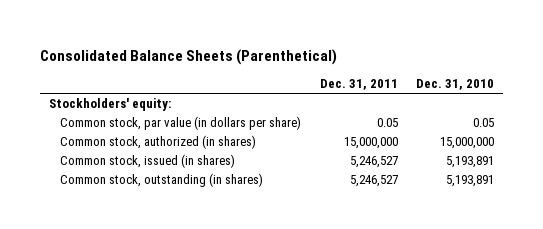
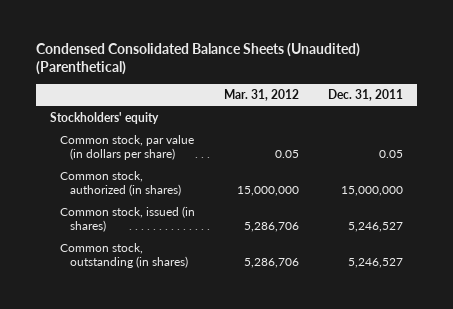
[40,48,338,65] Consolidated Balance Sheets (Parenthetical) -> [35,43,360,76] Condensed Consolidated Balance Sheets (Unaudited) (Parenthetical)
[415,79,494,91] Dec. 31, 2010 -> none
none -> [224,89,300,102] Mar. 31, 2012
[49,98,172,112] Stockholders' equity: -> [50,112,160,125] Stockholders' equity

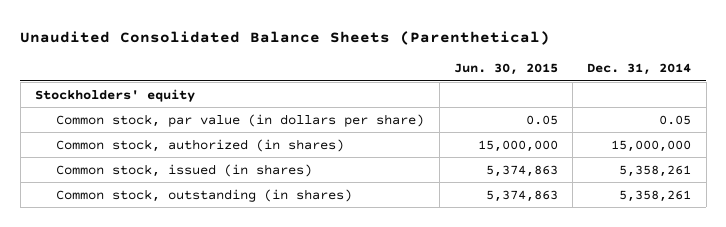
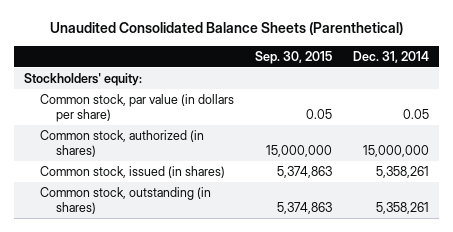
[453,63,558,76] Jun. 30, 2015 -> none
none -> [255,50,333,64] Sep. 30, 2015
[34,88,195,102] Stockholders' equity -> [24,73,143,87] Stockholders' equity:

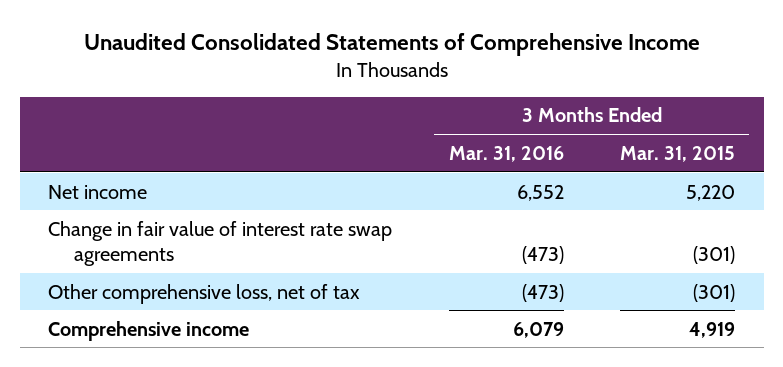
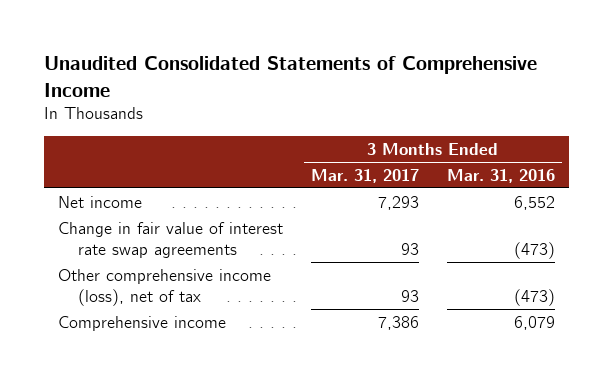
[620,145,736,162] Mar. 31, 2015 -> none
none -> [310,168,419,183] Mar. 31, 2017
[47,283,360,304] Other comprehensive loss, net of tax -> [58,268,272,306] Other comprehensive income (loss), net of tax

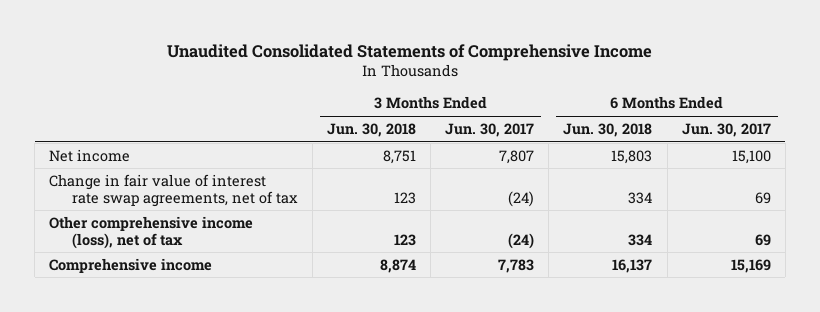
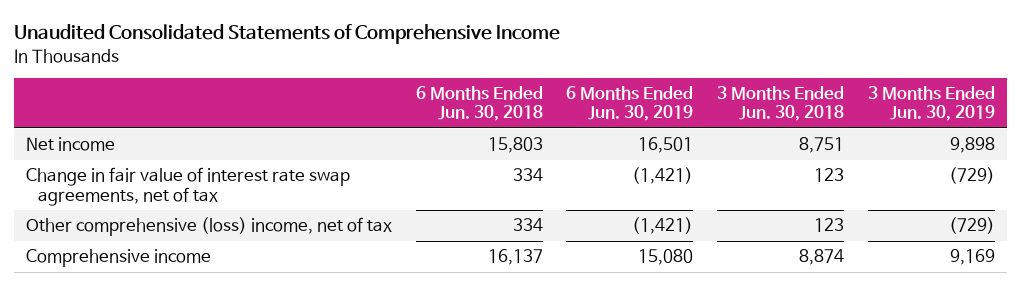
[445,122,535,137] Jun. 30, 2017 -> none
[681,122,771,137] Jun. 30, 2017 -> none
none -> [566,86,694,122] 6 Months Ended Jun. 30, 2019
none -> [867,86,995,122] 3 Months Ended Jun. 30, 2019
[49,215,254,249] Other comprehensive income (loss), net of tax -> [25,217,392,237] Other comprehensive (loss) income, net of tax

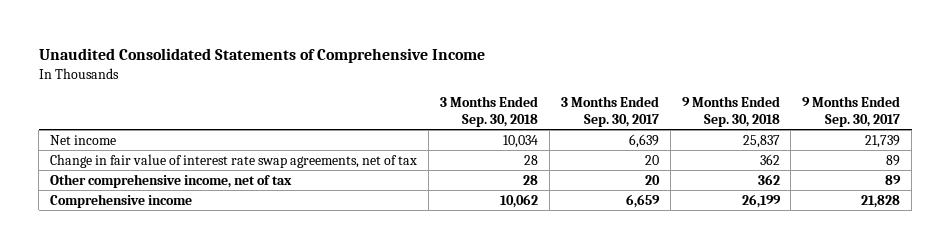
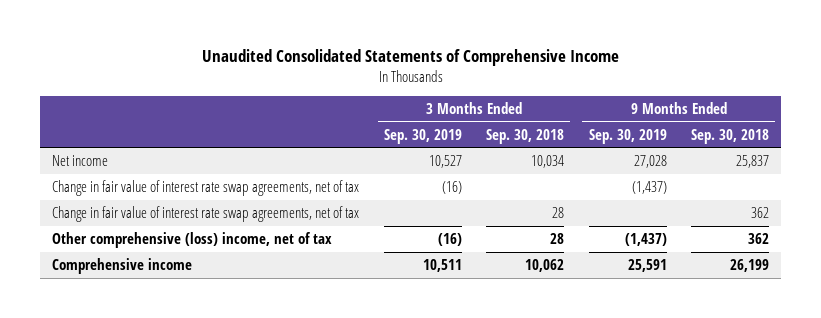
[560,96,659,128] 3 Months Ended Sep. 30, 2017 -> none
[802,96,901,128] 9 Months Ended Sep. 30, 2017 -> none
none -> [383,128,462,144] Sep. 30, 2019
none -> [588,128,667,144] Sep. 30, 2019
none -> [52,179,360,196] Change in fair value of interest rate swap agreements, net of tax
[49,173,292,188] Other comprehensive income, net of tax -> [52,231,333,248] Other comprehensive (loss) income, net of tax

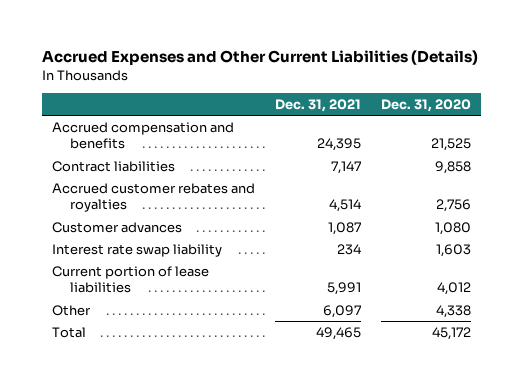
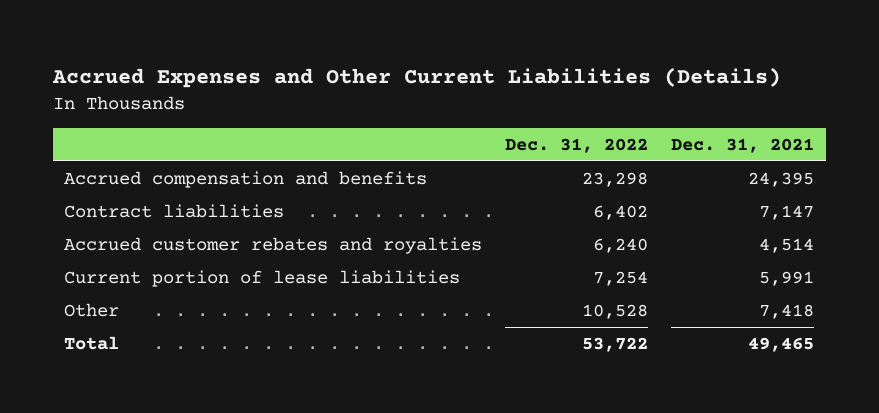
[380,98,471,112] Dec. 31, 2020 -> none
none -> [505,137,649,153] Dec. 31, 2022
[51,222,182,234] Customer advances -> none
[51,244,222,258] Interest rate swap liability -> none
[322,305,361,319] 6,097 -> [759,303,815,319] 7,418

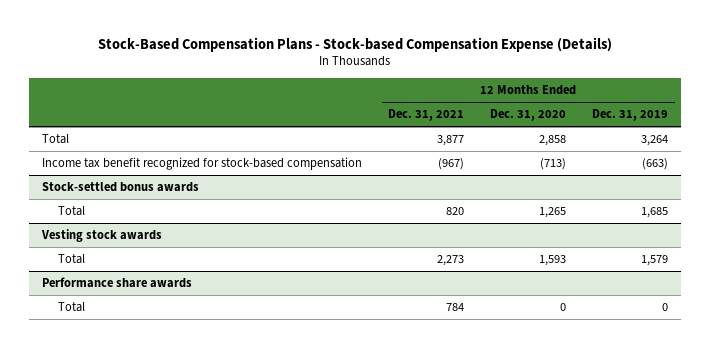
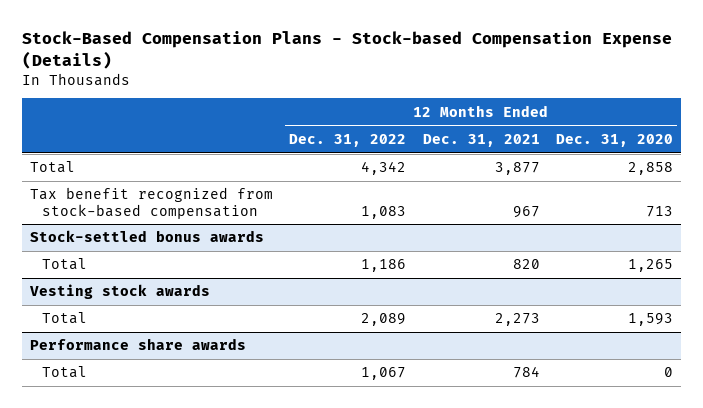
[592,109,669,122] Dec. 31, 2019 -> none
none -> [289,134,407,148] Dec. 31, 2022
[42,157,363,171] Income tax benefit recognized for stock-based compensation -> [30,187,274,219] Tax benefit recognized from stock-based compensation
[438,158,465,171] (967) -> [512,205,540,218] 967
[540,158,567,171] (713) -> [645,205,673,217] 713

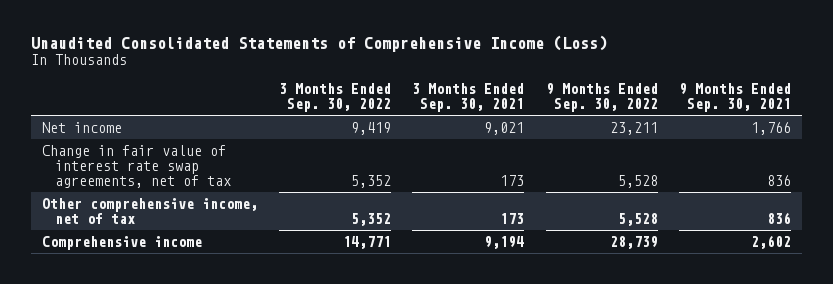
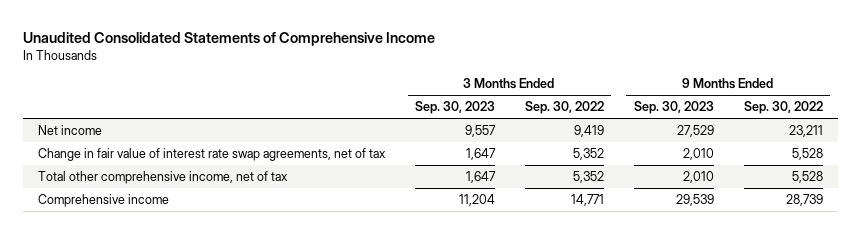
[30,35,607,53] Unaudited Consolidated Statements of Comprehensive Income (Loss) -> [23,31,436,46] Unaudited Consolidated Statements of Comprehensive Income
[412,83,525,113] 3 Months Ended Sep. 30, 2021 -> none
[679,83,792,113] 9 Months Ended Sep. 30, 2021 -> none
none -> [415,101,496,115] Sep. 30, 2023
none -> [633,101,714,115] Sep. 30, 2023
[41,197,258,224] Other comprehensive income, net of tax -> [38,171,289,185] Total other comprehensive income, net of tax

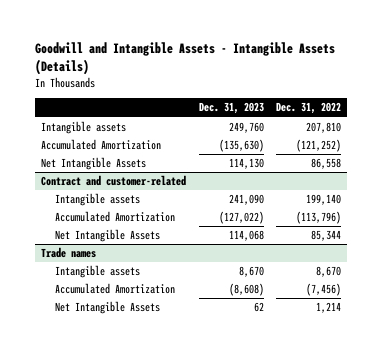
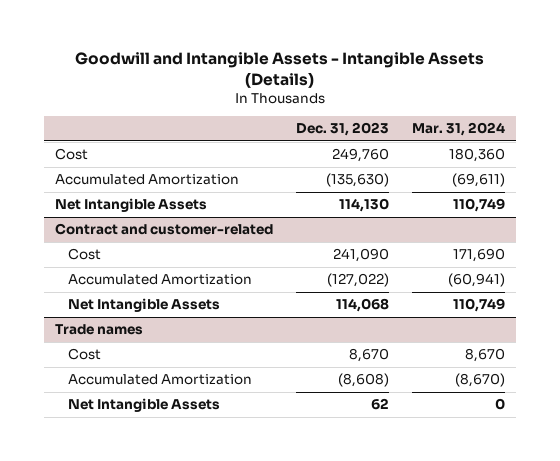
[275,102,341,115] Dec. 31, 2022 -> none
none -> [411,122,505,137] Mar. 31, 2024
[41,121,127,135] Intangible assets -> [55,148,89,161] Cost
[55,193,141,207] Intangible assets -> [68,248,102,261] Cost
[55,265,141,279] Intangible assets -> [68,348,102,361] Cost

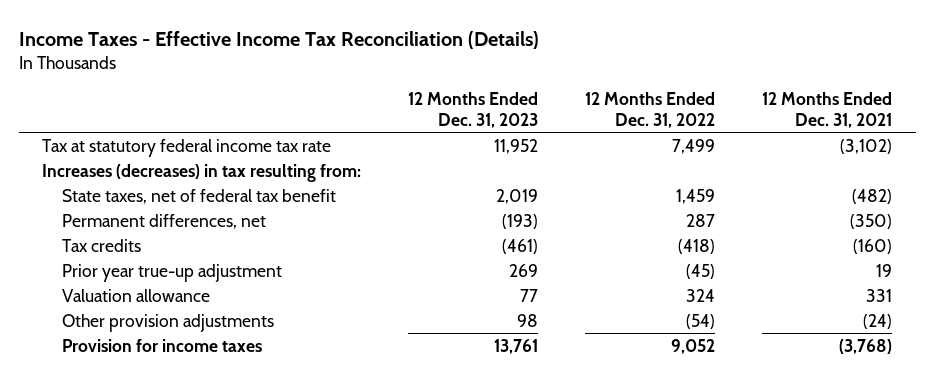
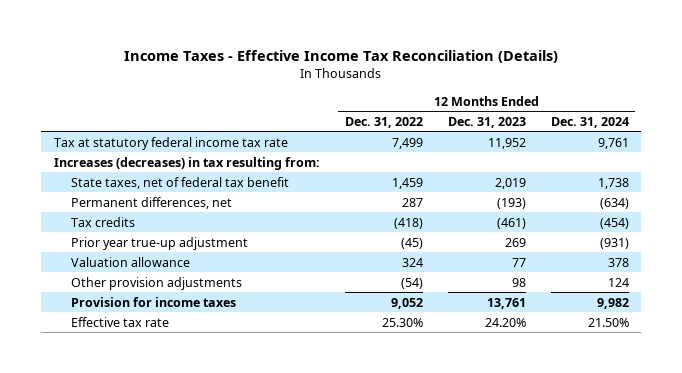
[762,91,893,128] 12 Months Ended Dec. 31, 2021 -> none
none -> [550,116,629,128] Dec. 31, 2024
none -> [71,316,170,327] Effective tax rate

